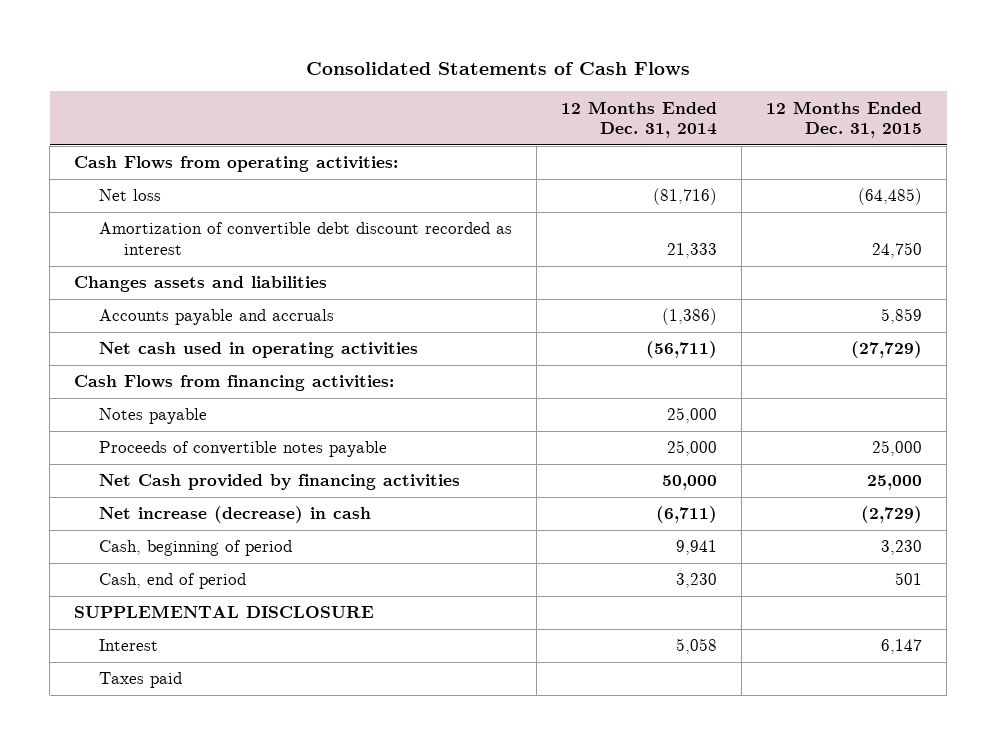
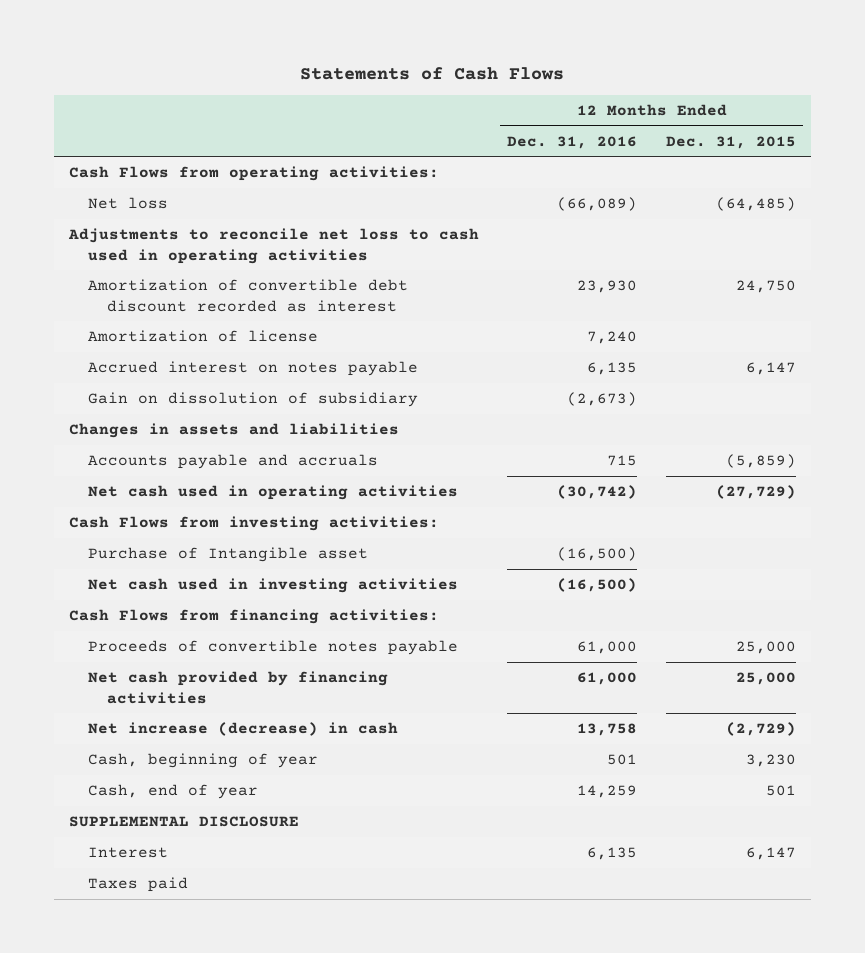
[306,62,691,76] Consolidated Statements of Cash Flows -> [300,66,565,80] Statements of Cash Flows
[561,100,718,139] 12 Months Ended Dec. 31, 2014 -> none
none -> [507,135,638,149] Dec. 31, 2016
none -> [67,227,479,264] Adjustments to reconcile net loss to cash used in operating activities
none -> [87,329,318,342] Amortization of license
none -> [87,360,418,376] Accrued interest on notes payable
none -> [87,391,418,407] Gain on dissolution of subsidiary
[74,276,328,293] Changes assets and liabilities -> [68,422,399,438] Changes in assets and liabilities
[881,308,923,325] 5,859 -> [726,453,797,468] (5,859)
none -> [68,515,439,531] Cash Flows from investing activities:
none -> [87,546,368,562] Purchase of Intangible asset
none -> [87,577,458,593] Net cash used in investing activities
[99,408,208,425] Notes payable -> none
[99,474,461,491] Net Cash provided by financing activities -> [87,670,388,704] Net cash provided by financing activities
[99,540,293,557] Cash, beginning of period -> [87,752,318,768] Cash, beginning of year
[99,573,247,590] Cash, end of period -> [87,783,258,799] Cash, end of year

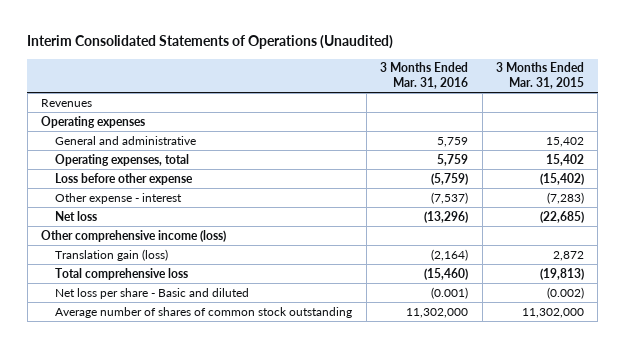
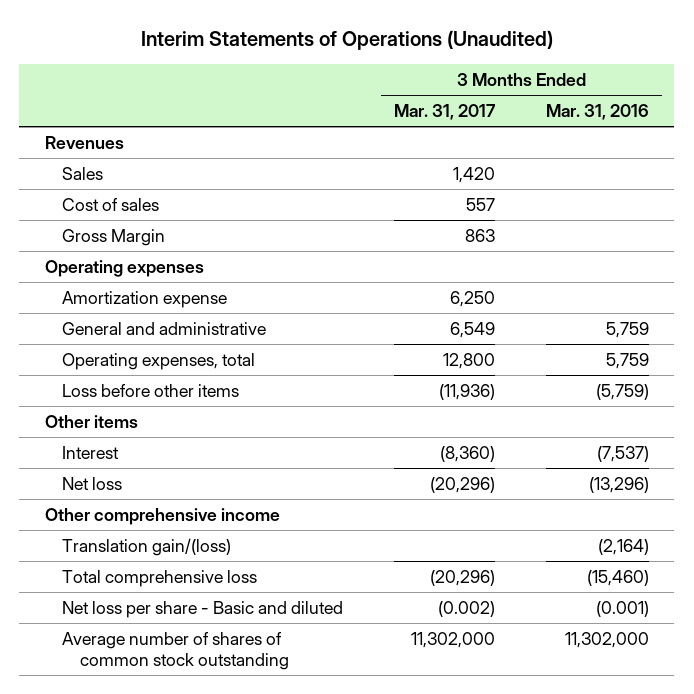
[27,35,394,50] Interim Consolidated Statements of Operations (Unaudited) -> [140,30,553,51] Interim Statements of Operations (Unaudited)
[495,62,584,90] 3 Months Ended Mar. 31, 2015 -> none
none -> [394,104,497,121] Mar. 31, 2017
none -> [62,166,104,180] Sales
none -> [62,197,160,211] Cost of sales
none -> [62,228,166,246] Gross Margin
none -> [62,290,228,308] Amortization expense
[55,172,194,185] Loss before other expense -> [62,383,240,397] Loss before other items
none -> [44,414,138,428] Other items
[55,192,183,204] Other expense - interest -> [62,445,120,459] Interest
[41,229,227,242] Other comprehensive income (loss) -> [44,507,280,525] Other comprehensive income
[55,248,169,261] Translation gain (loss) -> [62,537,232,556] Translation gain/(loss)

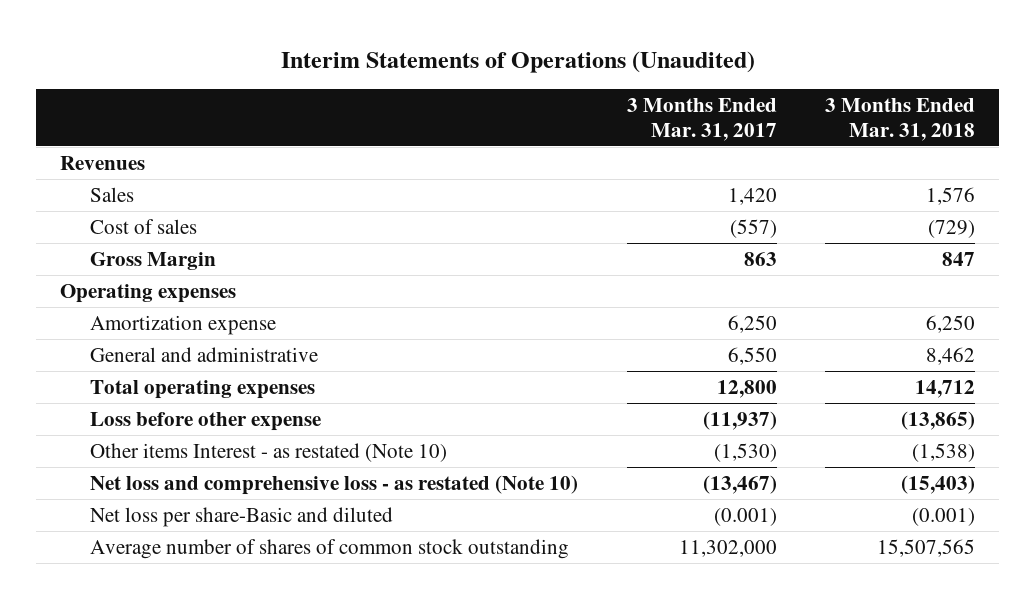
[545,104,649,121] Mar. 31, 2016 -> none
none -> [824,97,975,141] 3 Months Ended Mar. 31, 2018
[466,197,496,211] 557 -> [729,218,777,238] (557)
[44,414,138,428] Other items -> none
[62,445,120,459] Interest -> none
[44,507,280,525] Other comprehensive income -> none
[62,537,232,556] Translation gain/(loss) -> none
[62,569,258,587] Total comprehensive loss -> none
[450,321,496,338] 6,549 -> [727,346,777,365] 6,550
[62,352,256,370] Operating expenses, total -> [90,379,316,399] Total operating expenses
[62,383,240,397] Loss before other items -> [90,411,322,431] Loss before other expense
[439,383,496,400] (11,936) -> [702,410,777,430] (11,937)
none -> [90,442,448,462] Other items Interest - as restated (Note 10)
[62,476,123,490] Net loss -> [90,474,579,495] Net loss and comprehensive loss - as restated (Note 10)
[430,476,496,493] (20,296) -> [702,474,777,494] (13,467)
[62,600,344,618] Net loss per share - Basic and diluted -> [90,506,394,527] Net loss per share-Basic and diluted
[438,600,496,617] (0.002) -> [713,507,777,526] (0.001)

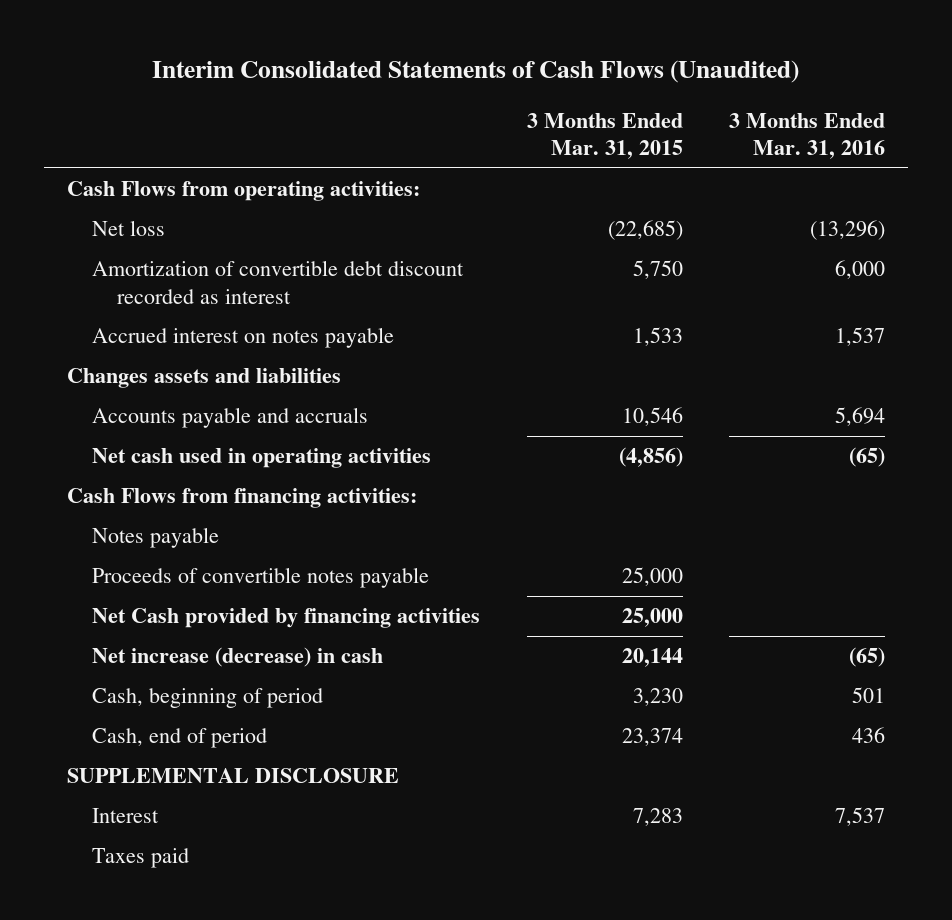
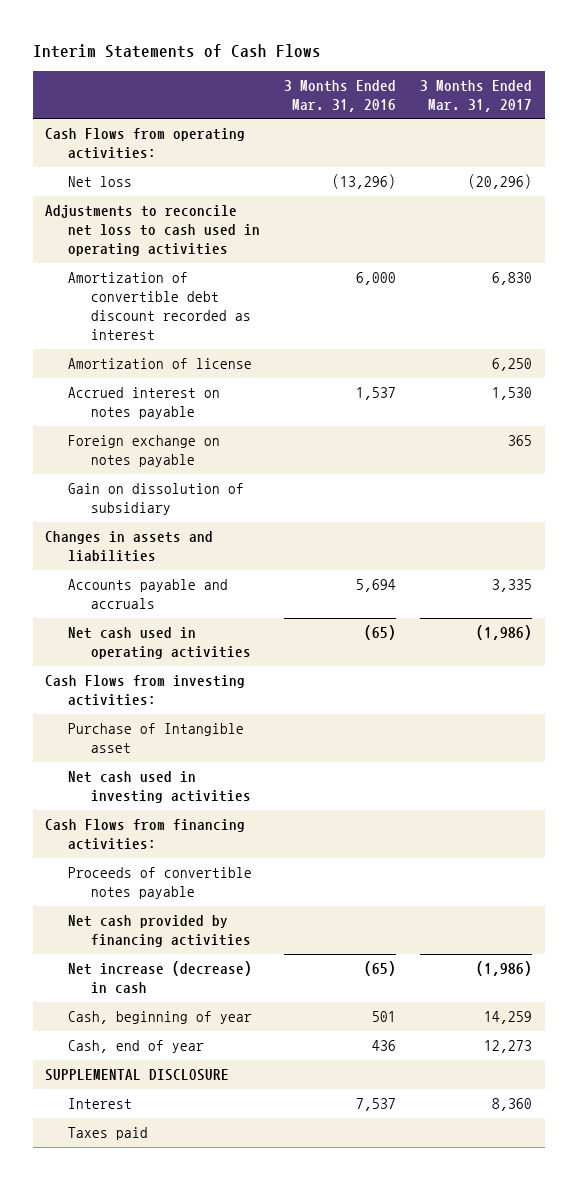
[152,60,800,84] Interim Consolidated Statements of Cash Flows (Unaudited) -> [32,43,321,58] Interim Statements of Cash Flows
[526,112,683,159] 3 Months Ended Mar. 31, 2015 -> none
none -> [420,79,533,112] 3 Months Ended Mar. 31, 2017
none -> [44,205,260,256] Adjustments to reconcile net loss to cash used in operating activities
none -> [67,358,252,370] Amortization of license
none -> [67,435,220,468] Foreign exchange on notes payable
none -> [67,483,244,516] Gain on dissolution of subsidiary
[67,368,342,389] Changes assets and liabilities -> [44,531,213,563] Changes in assets and liabilities
none -> [44,675,245,707] Cash Flows from investing activities:
none -> [67,723,244,754] Purchase of Intangible asset
none -> [67,771,252,804] Net cash used in investing activities
[92,527,220,549] Notes payable -> none
[92,608,481,629] Net Cash provided by financing activities -> [67,915,252,948] Net cash provided by financing activities
[92,688,324,709] Cash, beginning of period -> [67,1011,252,1025] Cash, beginning of year
[92,728,268,749] Cash, end of period -> [67,1040,204,1054] Cash, end of year

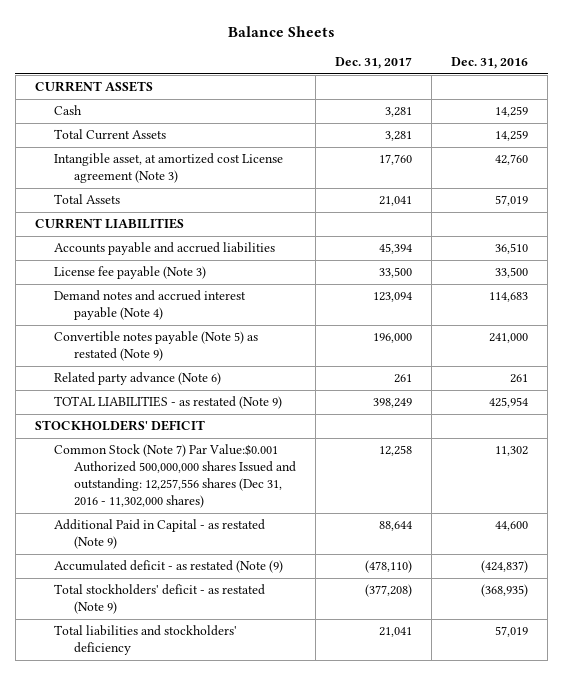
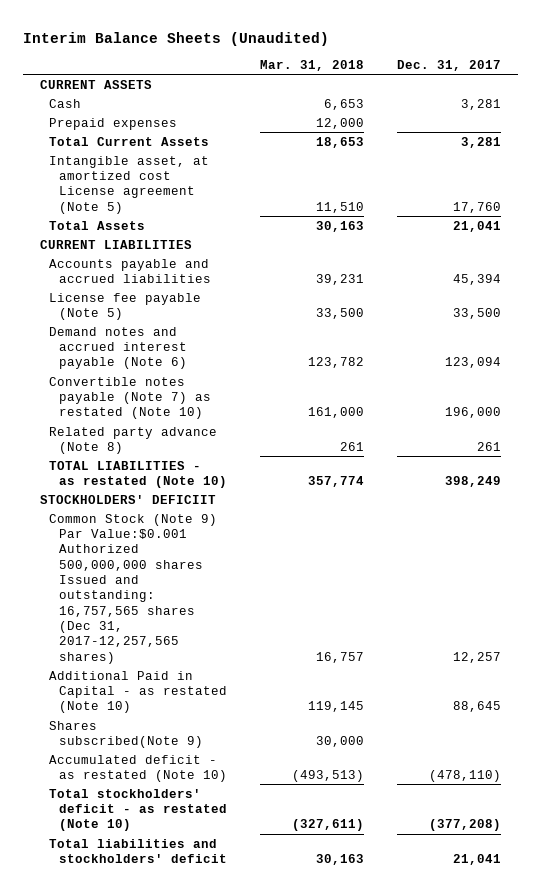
[227,25,335,37] Balance Sheets -> [23,31,330,46] Interim Balance Sheets (Unaudited)
[451,57,529,70] Dec. 31, 2016 -> none
none -> [259,59,364,71] Mar. 31, 2018
none -> [49,117,178,130] Prepaid expenses
[54,153,284,184] Intangible asset, at amortized cost License agreement (Note 3) -> [49,155,210,214] Intangible asset, at amortized cost License agreement (Note 5)
[54,266,207,280] License fee payable (Note 3) -> [49,292,202,320] License fee payable (Note 5)
[54,290,247,321] Demand notes and accrued interest payable (Note 4) -> [49,326,187,370] Demand notes and accrued interest payable (Note 6)
[54,331,259,362] Convertible notes payable (Note 5) as restated (Note 9) -> [49,376,211,420] Convertible notes payable (Note 7) as restated (Note 10)
[54,372,222,386] Related party advance (Note 6) -> [49,426,218,454] Related party advance (Note 8)
[54,396,283,410] TOTAL LIABILITIES - as restated (Note 9) -> [49,460,227,488] TOTAL LIABILITIES - as restated (Note 10)
[34,420,205,432] STOCKHOLDERS' DEFICIT -> [39,494,216,504] STOCKHOLDERS' DEFICIIT
[54,444,296,509] Common Stock (Note 7) Par Value:$0.001 Authorized 500,000,000 shares Issued and outstanding: 12,257,556 shares (Dec 31, 2016 - 11,302,000 shares) -> [49,513,218,664] Common Stock (Note 9) Par Value:$0.001 Authorized 500,000,000 shares Issued and outstanding: 16,757,565 shares (Dec 31, 2017-12,257,565 shares)
[379,445,413,457] 12,258 -> [452,651,501,663] 12,257
[54,519,266,550] Additional Paid in Capital - as restated (Note 9) -> [49,670,227,714] Additional Paid in Capital - as restated (Note 10)
[379,521,413,532] 88,644 -> [452,701,501,713] 88,645
none -> [49,720,203,748] Shares subscribed(Note 9)
[54,560,284,574] Accumulated deficit - as restated (Note (9) -> [49,754,227,782] Accumulated deficit - as restated (Note 10)
[54,584,266,615] Total stockholders' deficit - as restated (Note 9) -> [49,788,227,832] Total stockholders' deficit - as restated (Note 10)
[54,625,238,656] Total liabilities and stockholders' deficiency -> [49,838,227,863] Total liabilities and stockholders' deficit

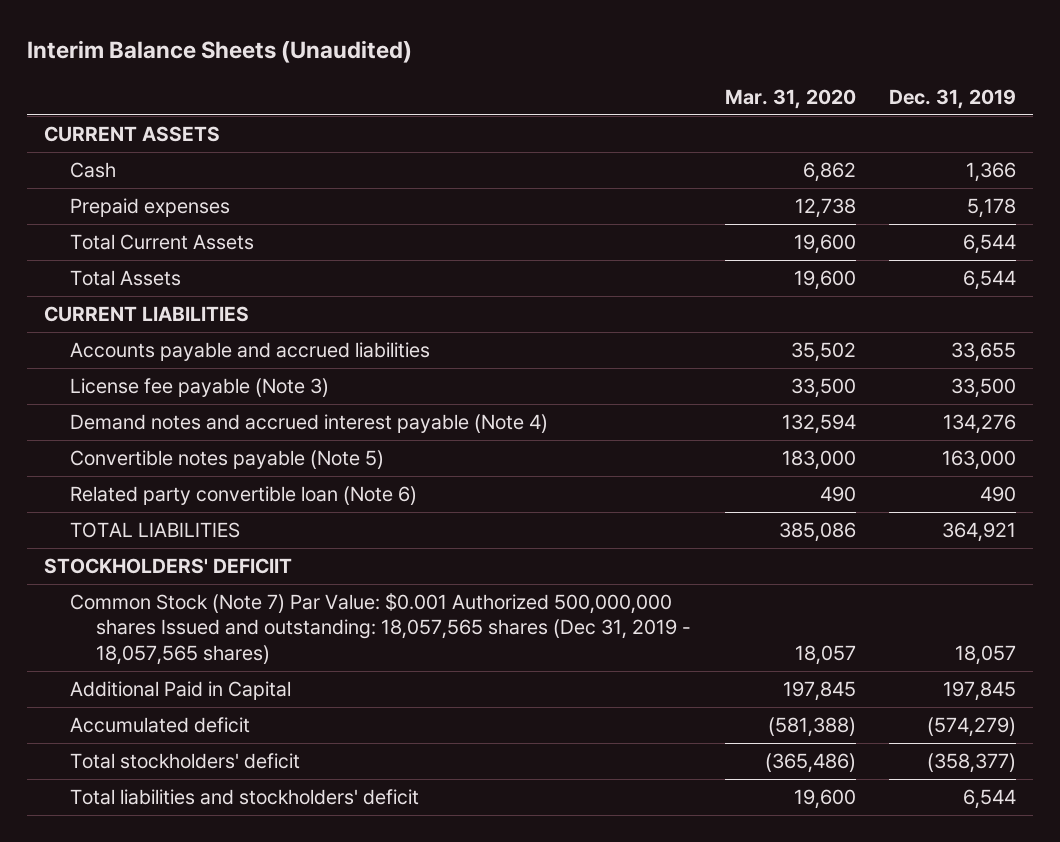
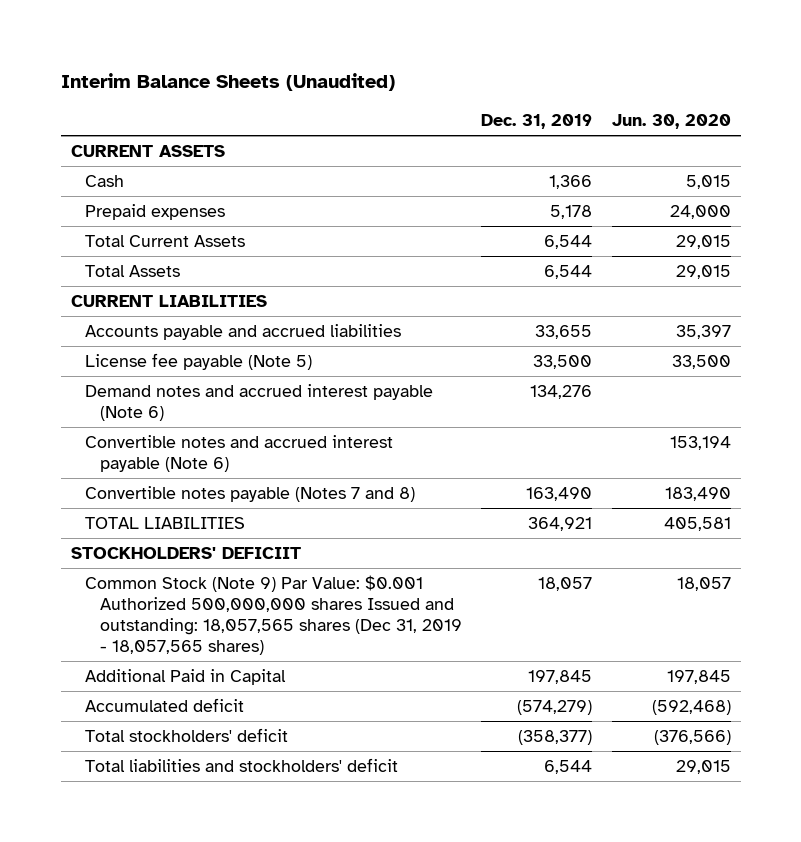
[724,88,856,109] Mar. 31, 2020 -> none
none -> [611,114,731,130] Jun. 30, 2020
[69,486,417,506] Related party convertible loan (Note 6) -> none
[69,378,329,398] License fee payable (Note 3) -> [85,352,313,370] License fee payable (Note 5)
[69,414,548,434] Demand notes and accrued interest payable (Note 4) -> [85,383,434,421] Demand notes and accrued interest payable (Note 6)
none -> [85,434,394,472] Convertible notes and accrued interest payable (Note 6)
[69,450,384,470] Convertible notes payable (Note 5) -> [85,485,416,502] Convertible notes payable (Notes 7 and 8)
[942,450,1017,471] 163,000 -> [526,486,593,501] 163,490
[69,593,692,665] Common Stock (Note 7) Par Value: $0.001 Authorized 500,000,000 shares Issued and outstanding: 18,057,565 shares (Dec 31, 2019 - 18,057,565 shares) -> [85,574,462,655] Common Stock (Note 9) Par Value: $0.001 Authorized 500,000,000 shares Issued and outstanding: 18,057,565 shares (Dec 31, 2019 - 18,057,565 shares)

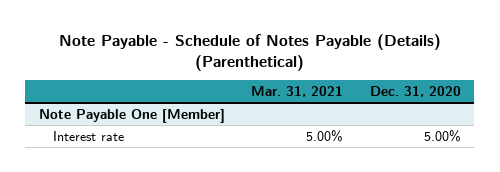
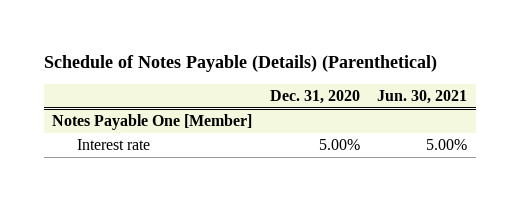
[58,33,441,71] Note Payable - Schedule of Notes Payable (Details) (Parenthetical) -> [43,55,437,73] Schedule of Notes Payable (Details) (Parenthetical)
[251,85,344,97] Mar. 31, 2021 -> none
none -> [377,90,468,105] Jun. 30, 2021
[38,108,225,123] Note Payable One [Member] -> [52,113,253,130] Notes Payable One [Member]

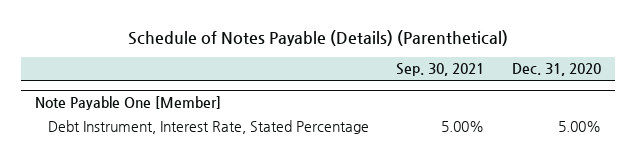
[377,90,468,105] Jun. 30, 2021 -> none
none -> [396,63,485,77] Sep. 30, 2021
[52,113,253,130] Notes Payable One [Member] -> [35,96,222,111] Note Payable One [Member]
[77,138,151,150] Interest rate -> [47,119,369,134] Debt Instrument, Interest Rate, Stated Percentage

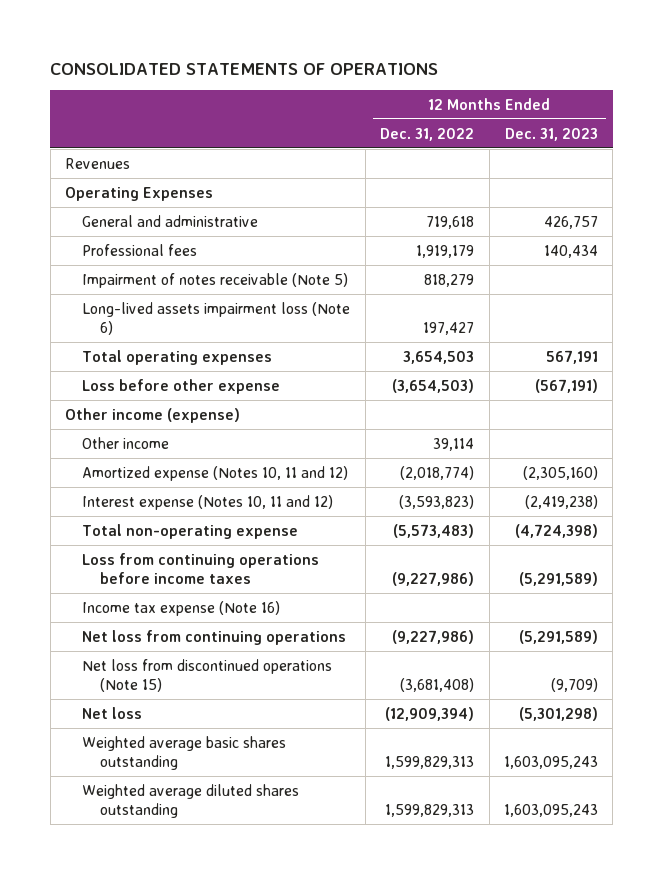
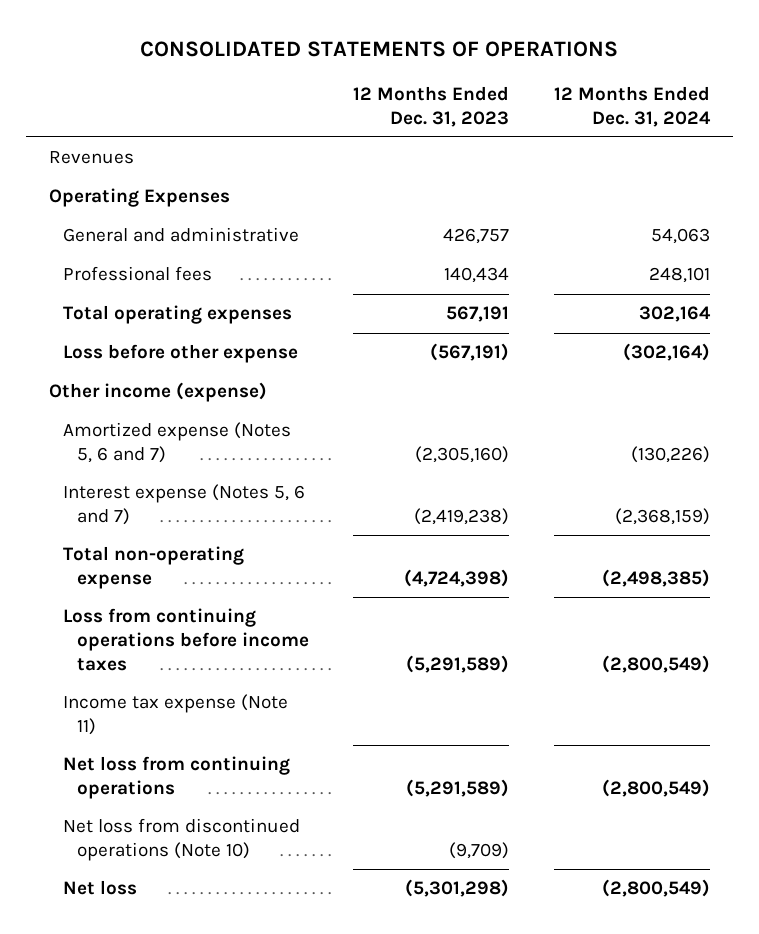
[380,127,475,141] Dec. 31, 2022 -> none
none -> [554,85,712,127] 12 Months Ended Dec. 31, 2024
[82,272,349,288] Impairment of notes receivable (Note 5) -> none
[82,301,351,335] Long-lived assets impairment loss (Note 6) -> none
[82,436,170,449] Other income -> none
[82,465,349,481] Amortized expense (Notes 10, 11 and 12) -> [62,422,291,463] Amortized expense (Notes 5, 6 and 7)
[82,494,334,510] Interest expense (Notes 10, 11 and 12) -> [62,484,305,525] Interest expense (Notes 5, 6 and 7)
[82,600,281,616] Income tax expense (Note 16) -> [62,694,288,735] Income tax expense (Note 11)
[82,658,333,692] Net loss from discontinued operations (Note 15) -> [62,818,300,861] Net loss from discontinued operations (Note 10)
[82,735,287,770] Weighted average basic shares outstanding -> none
[82,783,300,818] Weighted average diluted shares outstanding -> none

